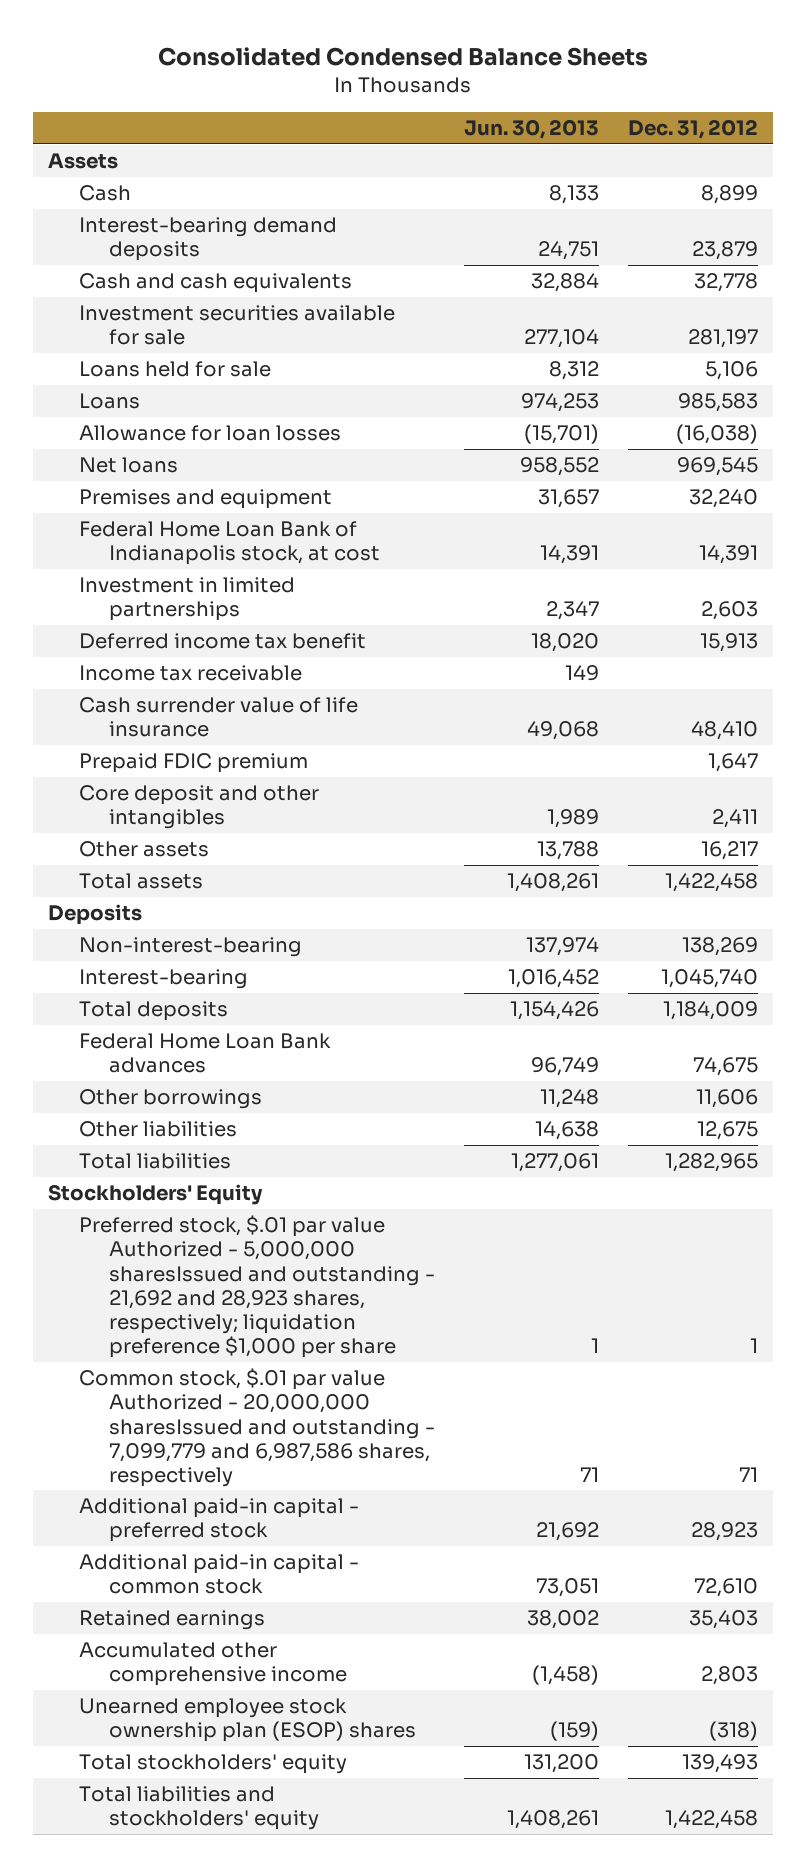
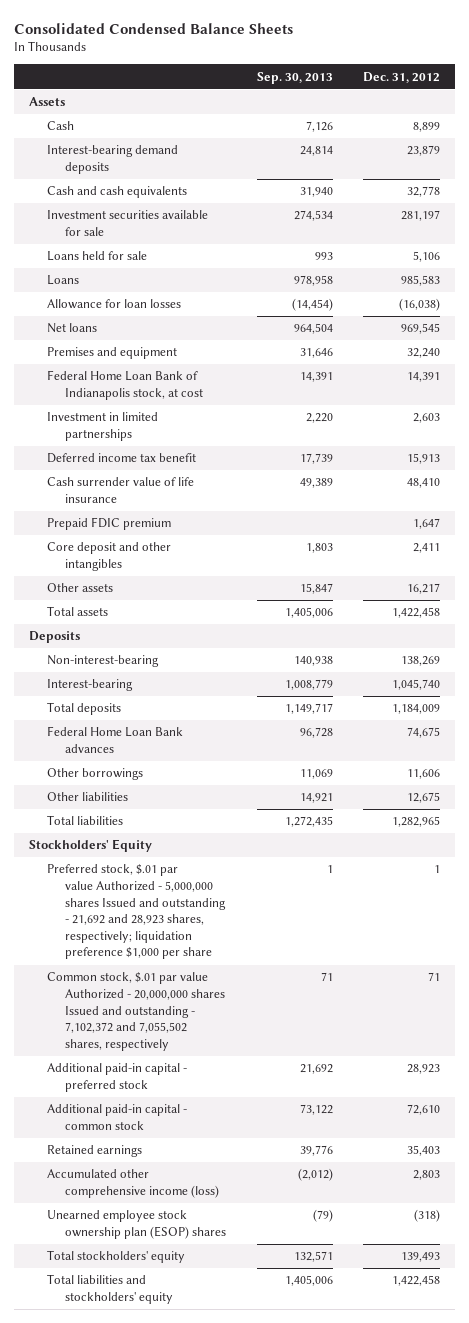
[464,118,600,139] Jun. 30, 2013 -> none
none -> [256,71,333,84] Sep. 30, 2013
[78,665,302,682] Income tax receivable -> none
[78,1215,436,1358] Preferred stock, $.01 par value Authorized - 5,000,000 sharesIssued and outstanding - 21,692 and 28,923 shares, respectively; liquidation preference $1,000 per share -> [47,864,227,960] Preferred stock, $.01 par value Authorized - 5,000,000 shares Issued and outstanding - 21,692 and 28,923 shares, respectively; liquidation preference $1,000 per share
[78,1368,436,1487] Common stock, $.01 par value Authorized - 20,000,000 sharesIssued and outstanding - 7,099,779 and 6,987,586 shares, respectively -> [47,972,226,1051] Common stock, $.01 par value Authorized - 20,000,000 shares Issued and outstanding - 7,102,372 and 7,055,502 shares, respectively
[78,1642,348,1687] Accumulated other comprehensive income -> [47,1169,220,1199] Accumulated other comprehensive income (loss)

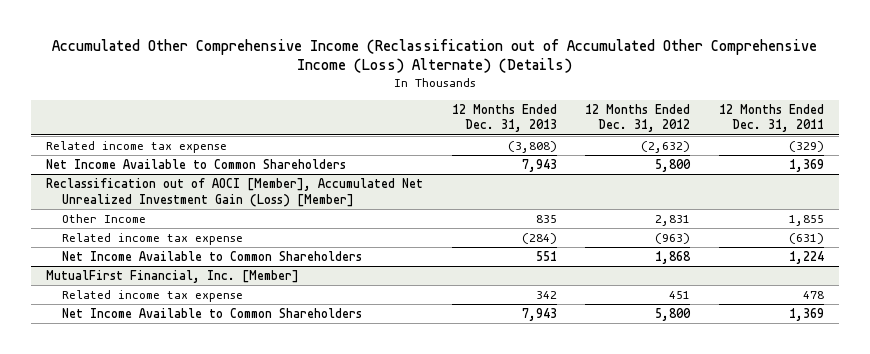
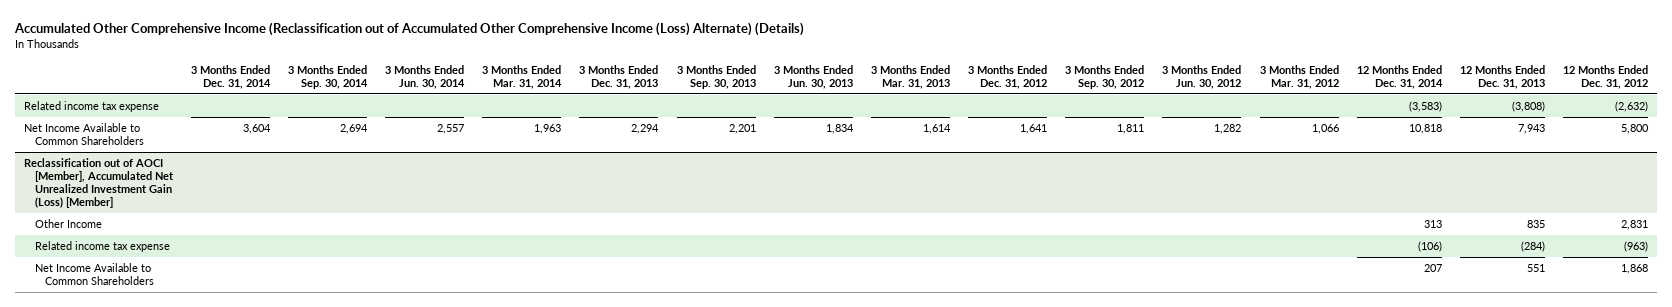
[719,103,825,133] 12 Months Ended Dec. 31, 2011 -> none
none -> [190,64,271,90] 3 Months Ended Dec. 31, 2014
none -> [288,64,369,90] 3 Months Ended Sep. 30, 2014
none -> [385,64,466,90] 3 Months Ended Jun. 30, 2014
none -> [482,64,563,90] 3 Months Ended Mar. 31, 2014
none -> [579,64,659,90] 3 Months Ended Dec. 31, 2013
none -> [676,64,756,90] 3 Months Ended Sep. 30, 2013
none -> [773,64,853,90] 3 Months Ended Jun. 30, 2013
none -> [870,64,950,90] 3 Months Ended Mar. 31, 2013
none -> [968,64,1048,90] 3 Months Ended Dec. 31, 2012
none -> [1065,64,1145,90] 3 Months Ended Sep. 30, 2012
none -> [1162,64,1242,90] 3 Months Ended Jun. 30, 2012
none -> [1259,64,1339,90] 3 Months Ended Mar. 31, 2012
none -> [1356,64,1443,90] 12 Months Ended Dec. 31, 2014
[45,269,299,283] MutualFirst Financial, Inc. [Member] -> none
[61,289,243,302] Related income tax expense -> none
[61,307,362,318] Net Income Available to Common Shareholders -> none

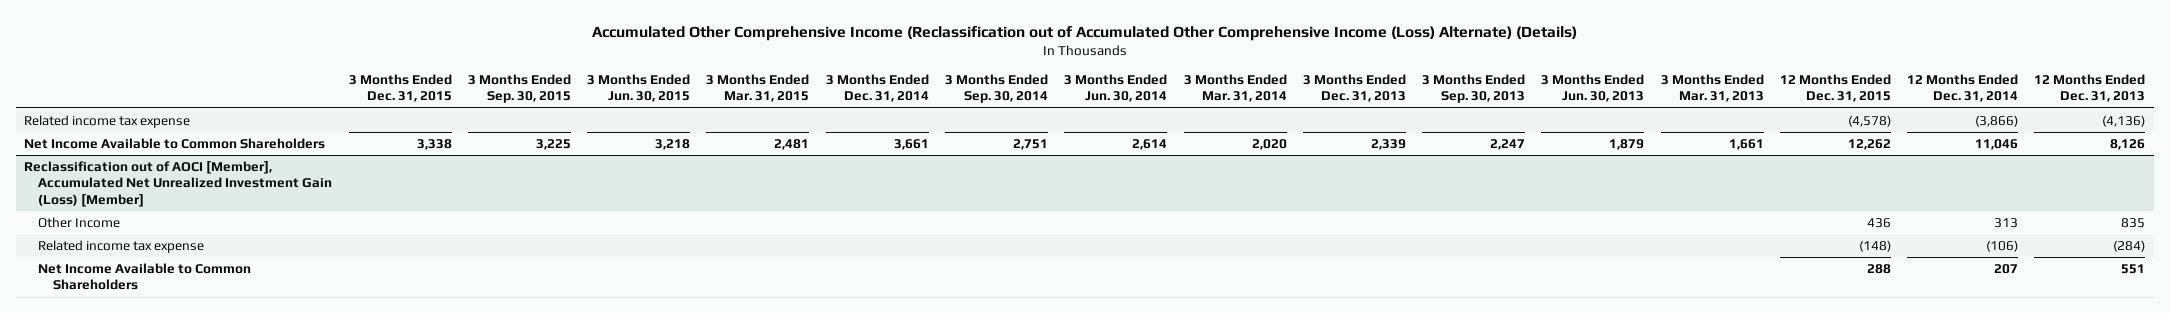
[968,64,1048,90] 3 Months Ended Dec. 31, 2012 -> none
[1065,64,1145,90] 3 Months Ended Sep. 30, 2012 -> none
[1162,64,1242,90] 3 Months Ended Jun. 30, 2012 -> none
[1259,64,1339,90] 3 Months Ended Mar. 31, 2012 -> none
[1563,64,1649,90] 12 Months Ended Dec. 31, 2012 -> none
none -> [348,73,452,103] 3 Months Ended Dec. 31, 2015
none -> [467,73,571,104] 3 Months Ended Sep. 30, 2015
none -> [587,73,691,103] 3 Months Ended Jun. 30, 2015
none -> [706,73,810,103] 3 Months Ended Mar. 31, 2015
none -> [1779,73,1891,103] 12 Months Ended Dec. 31, 2015
[1408,100,1442,112] (3,583) -> [1975,114,2019,127] (3,866)
[1511,100,1545,112] (3,808) -> [2102,114,2146,127] (4,136)
[242,123,271,134] 3,604 -> [893,138,929,150] 3,661
[340,123,369,134] 2,694 -> [1012,138,1048,150] 2,751
[437,123,465,134] 2,557 -> [1132,138,1168,150] 2,614
[534,123,562,134] 1,963 -> [1251,138,1287,150] 2,020
[631,123,660,134] 2,294 -> [1370,138,1406,150] 2,339
[728,123,756,134] 2,201 -> [1490,138,1526,150] 2,247
[825,123,854,134] 1,834 -> [1609,138,1645,150] 1,879
[922,123,951,134] 1,614 -> [1728,138,1764,150] 1,661
[1408,123,1442,134] 10,818 -> [1975,138,2019,150] 11,046
[1517,123,1545,134] 7,943 -> [2110,138,2146,150] 8,126

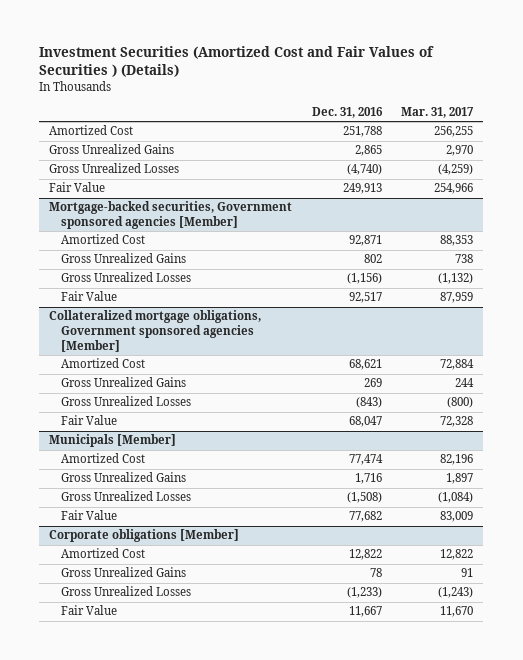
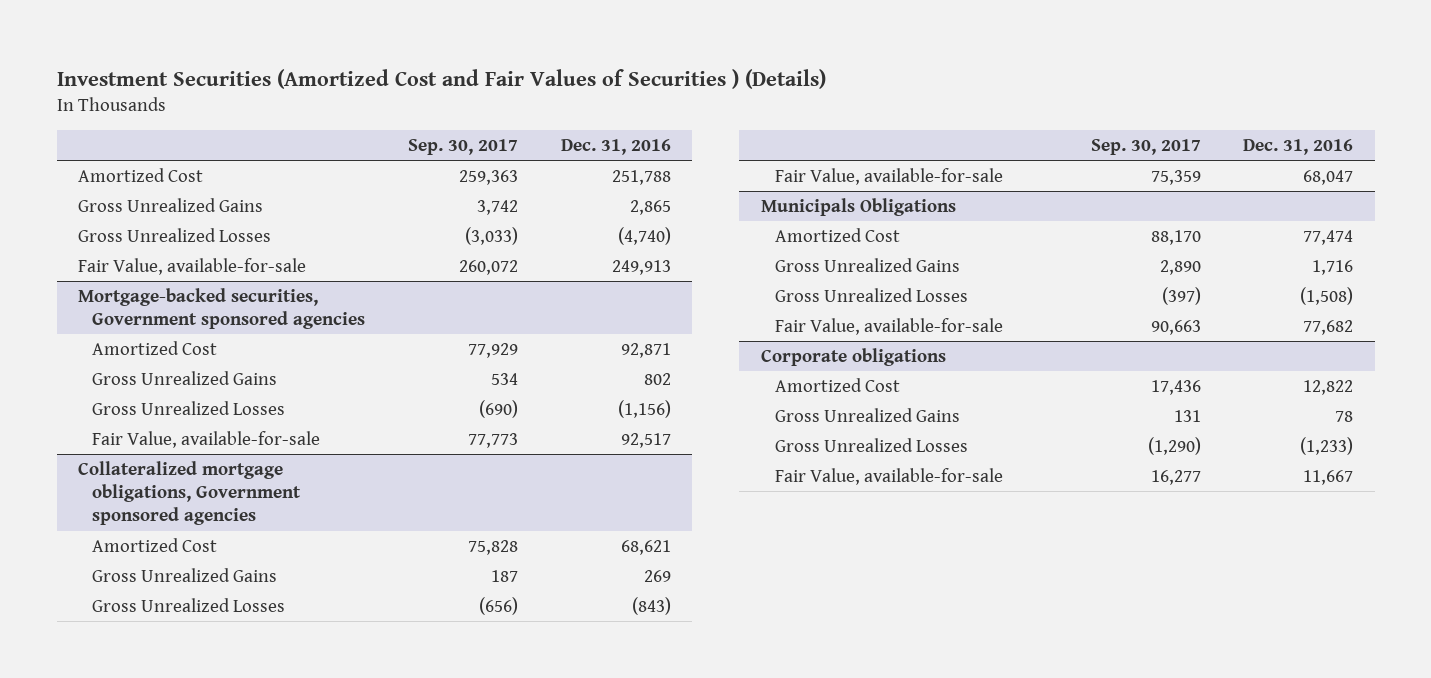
[401,107,475,119] Mar. 31, 2017 -> none
none -> [408,139,519,156] Sep. 30, 2017
[49,182,106,193] Fair Value -> [77,257,306,275] Fair Value, available-for-sale
[49,201,293,230] Mortgage-backed securities, Government sponsored agencies [Member] -> [77,287,366,330] Mortgage-backed securities, Government sponsored agencies
[60,291,117,302] Fair Value -> [92,430,321,448] Fair Value, available-for-sale
[49,310,262,352] Collateralized mortgage obligations, Government sponsored agencies [Member] -> [77,460,302,526] Collateralized mortgage obligations, Government sponsored agencies
[60,415,117,426] Fair Value -> [775,167,1004,185] Fair Value, available-for-sale
[49,434,177,448] Municipals [Member] -> [760,197,956,216] Municipals Obligations
[60,510,117,521] Fair Value -> [775,317,1004,335] Fair Value, available-for-sale
[49,529,240,543] Corporate obligations [Member] -> [760,347,946,366] Corporate obligations
[60,605,117,616] Fair Value -> [775,467,1004,485] Fair Value, available-for-sale

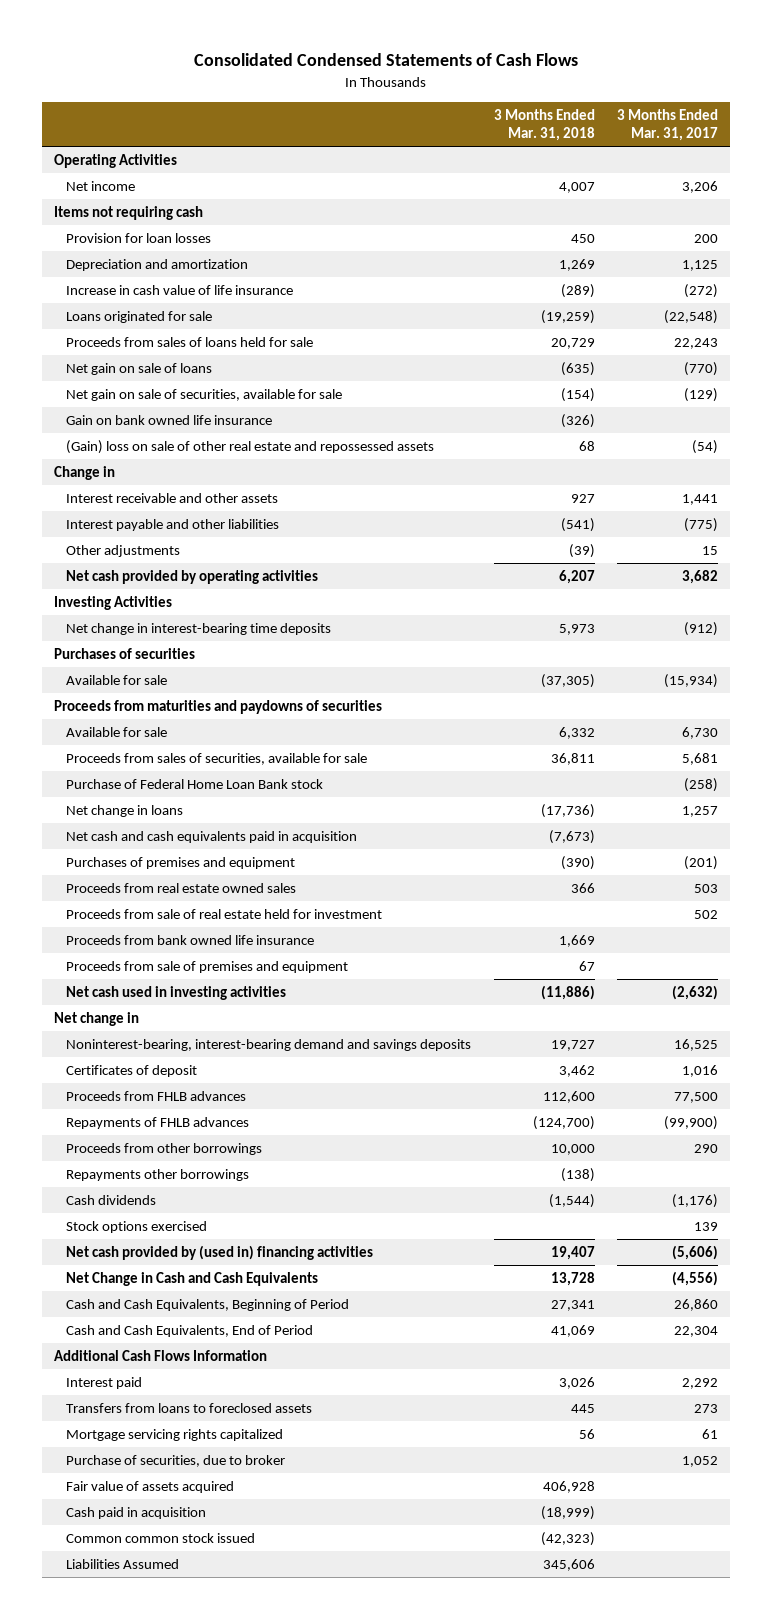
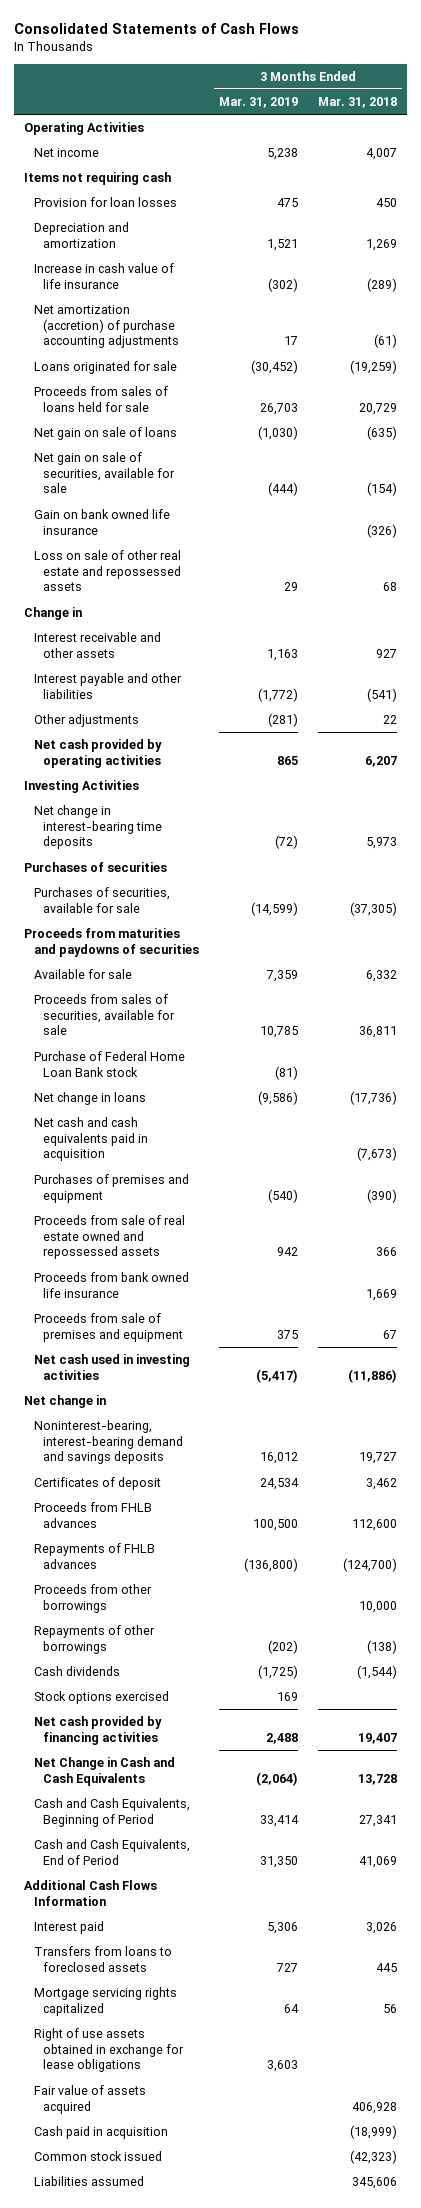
[194,53,579,67] Consolidated Condensed Statements of Cash Flows -> [14,22,300,34] Consolidated Statements of Cash Flows
[617,108,719,142] 3 Months Ended Mar. 31, 2017 -> none
none -> [218,96,298,108] Mar. 31, 2019
none -> [33,305,179,349] Net amortization (accretion) of purchase accounting adjustments
[65,439,434,454] (Gain) loss on sale of other real estate and repossessed assets -> [33,550,181,592] Loss on sale of other real estate and repossessed assets
[568,543,595,558] (39) -> [382,715,397,725] 22
[65,674,167,685] Available for sale -> [33,887,170,913] Purchases of securities, available for sale
[65,908,382,919] Proceeds from sale of real estate held for investment -> none
[65,882,296,893] Proceeds from real estate owned sales -> [33,1215,185,1260] Proceeds from sale of real estate owned and repossessed assets
[65,1168,249,1181] Repayments other borrowings -> [33,1625,155,1654] Repayments of other borrowings
[65,1244,373,1260] Net cash provided by (used in) financing activities -> [33,1716,162,1745] Net cash provided by financing activities
[65,1454,285,1467] Purchase of securities, due to broker -> none
none -> [33,2028,184,2073] Right of use assets obtained in exchange for lease obligations
[65,1532,255,1543] Common common stock issued -> [33,2151,162,2162] Common stock issued
[65,1558,179,1569] Liabilities Assumed -> [33,2176,144,2187] Liabilities assumed

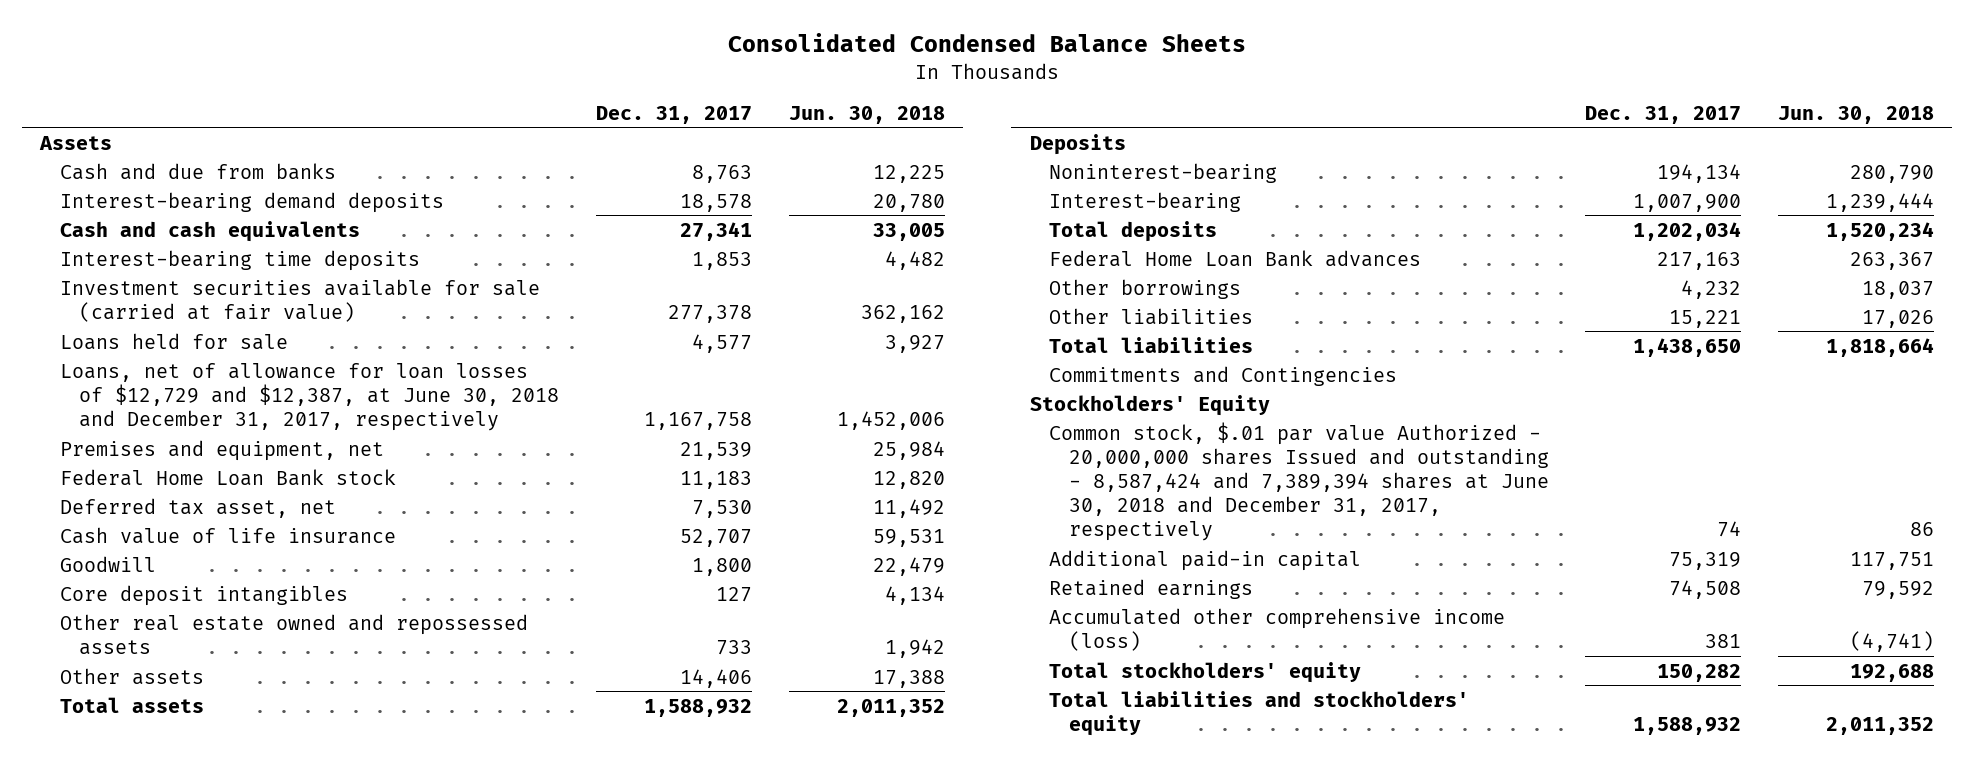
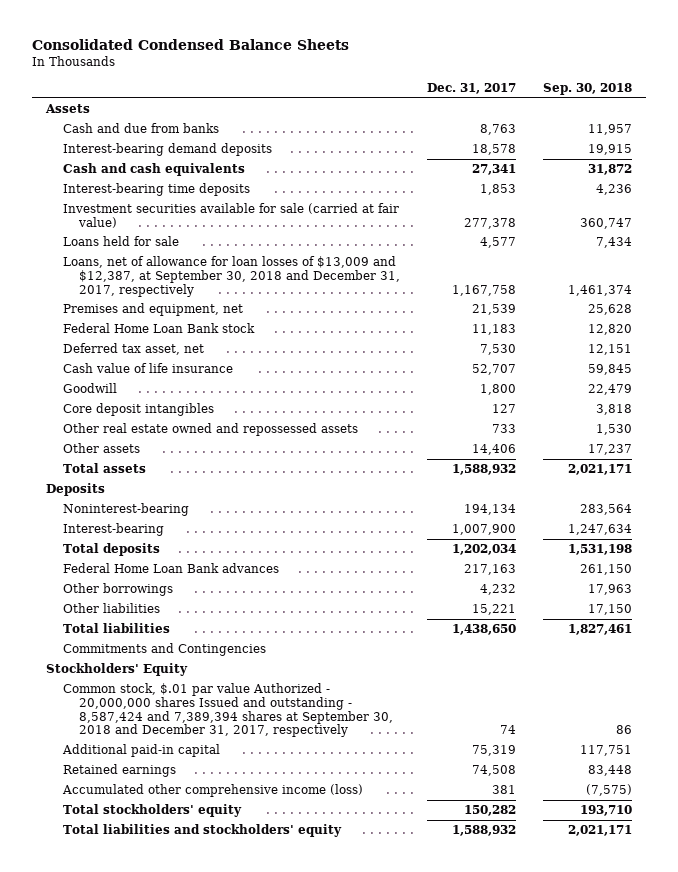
[788,105,945,124] Jun. 30, 2018 -> none
none -> [543,83,633,96] Sep. 30, 2018
[59,362,560,431] Loans, net of allowance for loan losses of $12,729 and $12,387, at June 30, 2018 and December 31, 2017, respectively -> [62,256,401,297] Loans, net of allowance for loan losses of $13,009 and $12,387, at September 30, 2018 and December 31, 2017, respectively
[1049,421,1549,542] Common stock, $.01 par value Authorized - 20,000,000 shares Issued and outstanding - 8,587,424 and 7,389,394 shares at June 30, 2018 and December 31, 2017, respectively -> [62,683,394,738] Common stock, $.01 par value Authorized - 20,000,000 shares Issued and outstanding - 8,587,424 and 7,389,394 shares at September 30, 2018 and December 31, 2017, respectively

